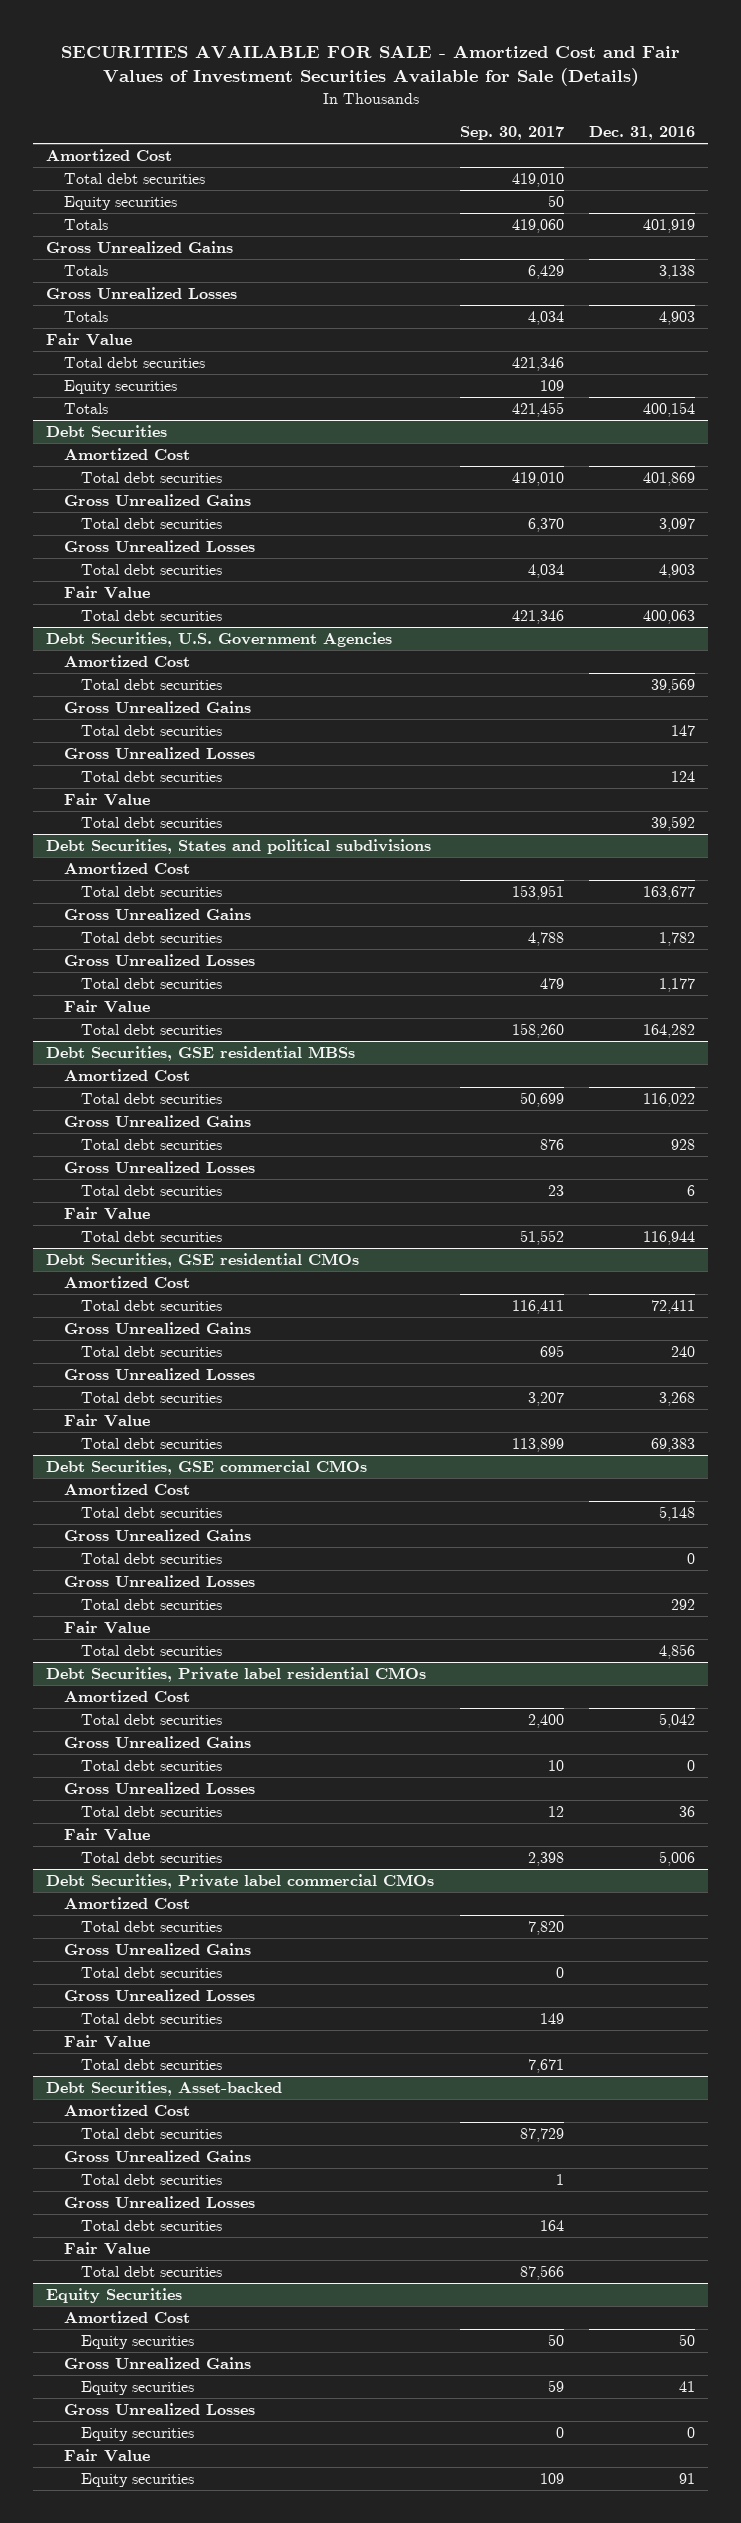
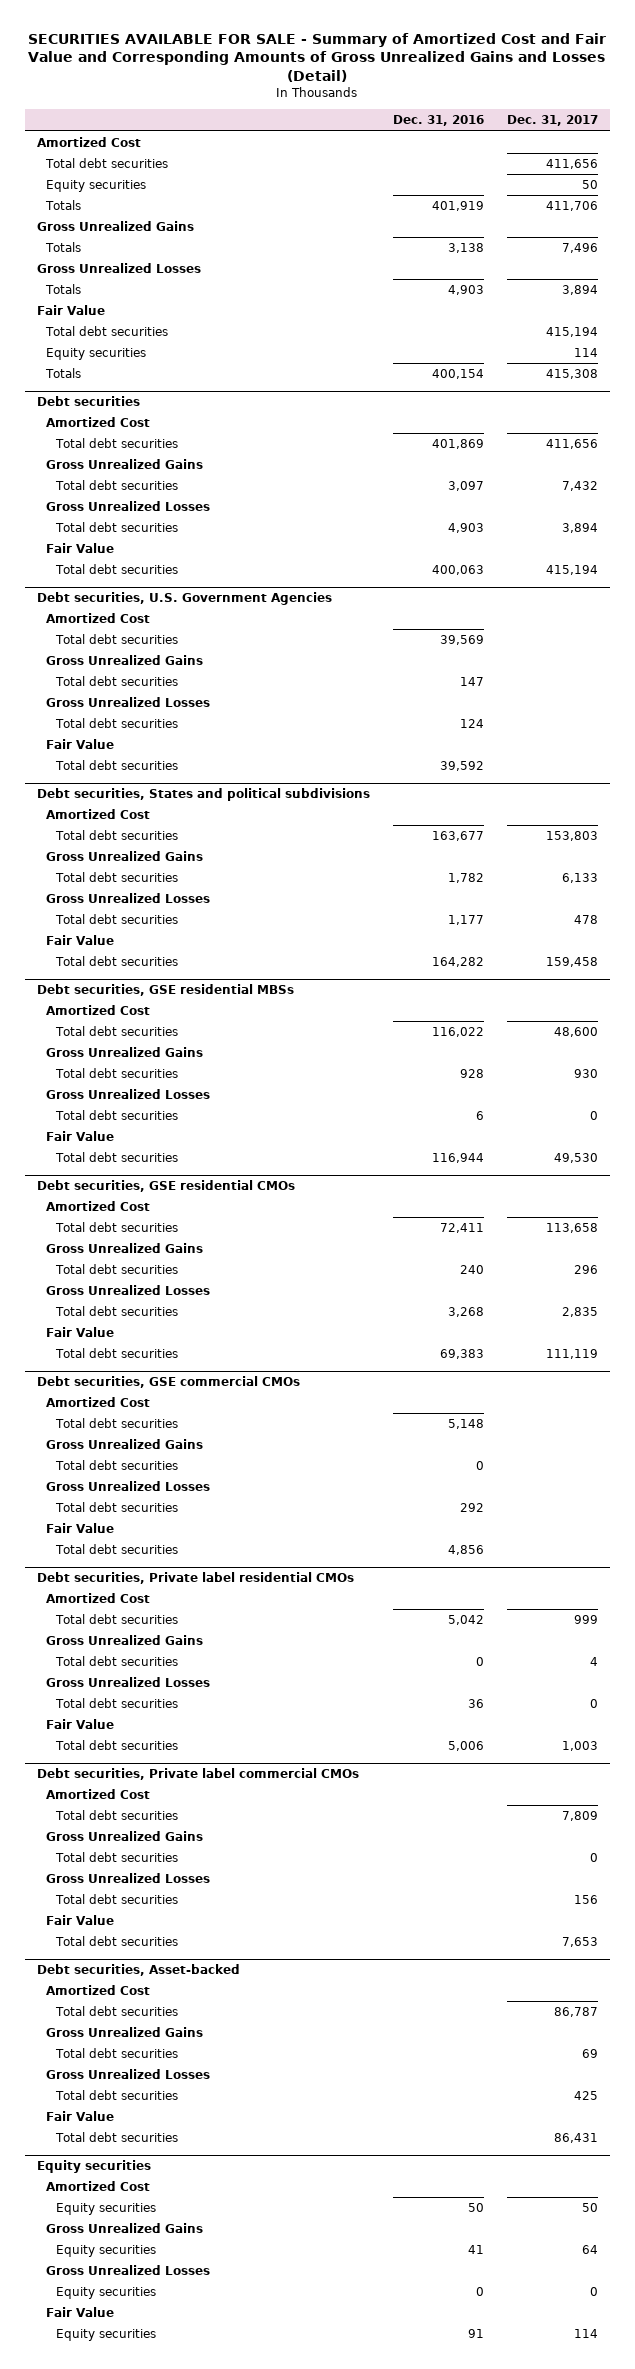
[60,44,680,87] SECURITIES AVAILABLE FOR SALE - Amortized Cost and Fair Values of Investment Securities Available for Sale (Details) -> [28,32,607,83] SECURITIES AVAILABLE FOR SALE - Summary of Amortized Cost and Fair Value and Corresponding Amounts of Gross Unrealized Gains and Losses (Detail)
[459,125,564,140] Sep. 30, 2017 -> none
none -> [507,115,599,127] Dec. 31, 2017
[46,425,168,438] Debt Securities -> [36,396,140,407] Debt securities
[46,632,393,648] Debt Securities, U.S. Government Agencies -> [36,592,332,606] Debt securities, U.S. Government Agencies
[46,839,432,855] Debt Securities, States and political subdivisions -> [36,788,370,802] Debt securities, States and political subdivisions
[46,1046,356,1062] Debt Securities, GSE residential MBSs -> [36,984,294,997] Debt securities, GSE residential MBSs
[46,1253,360,1269] Debt Securities, GSE residential CMOs -> [36,1180,295,1193] Debt securities, GSE residential CMOs
[46,1460,368,1476] Debt Securities, GSE commercial CMOs -> [36,1376,300,1389] Debt securities, GSE commercial CMOs
[46,1667,427,1683] Debt Securities, Private label residential CMOs -> [36,1572,354,1585] Debt securities, Private label residential CMOs
[46,1874,435,1890] Debt Securities, Private label commercial CMOs -> [36,1768,359,1781] Debt securities, Private label commercial CMOs
[46,2081,283,2097] Debt Securities, Asset-backed -> [36,1964,240,1977] Debt securities, Asset-backed
[46,2288,183,2304] Equity Securities -> [36,2160,151,2174] Equity securities

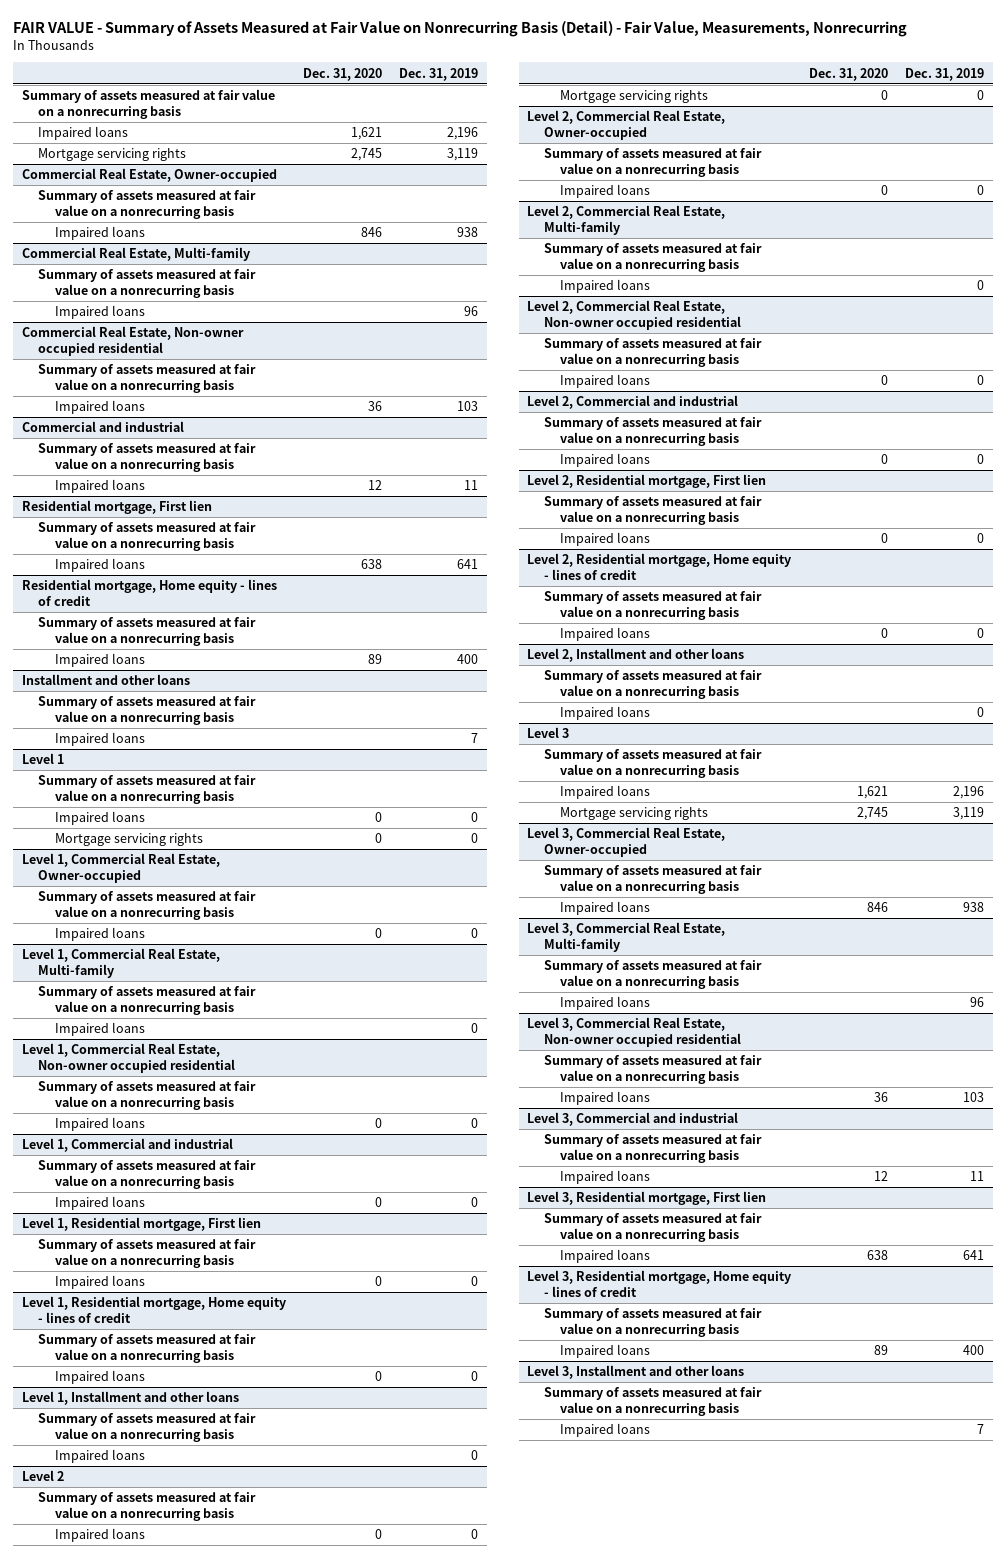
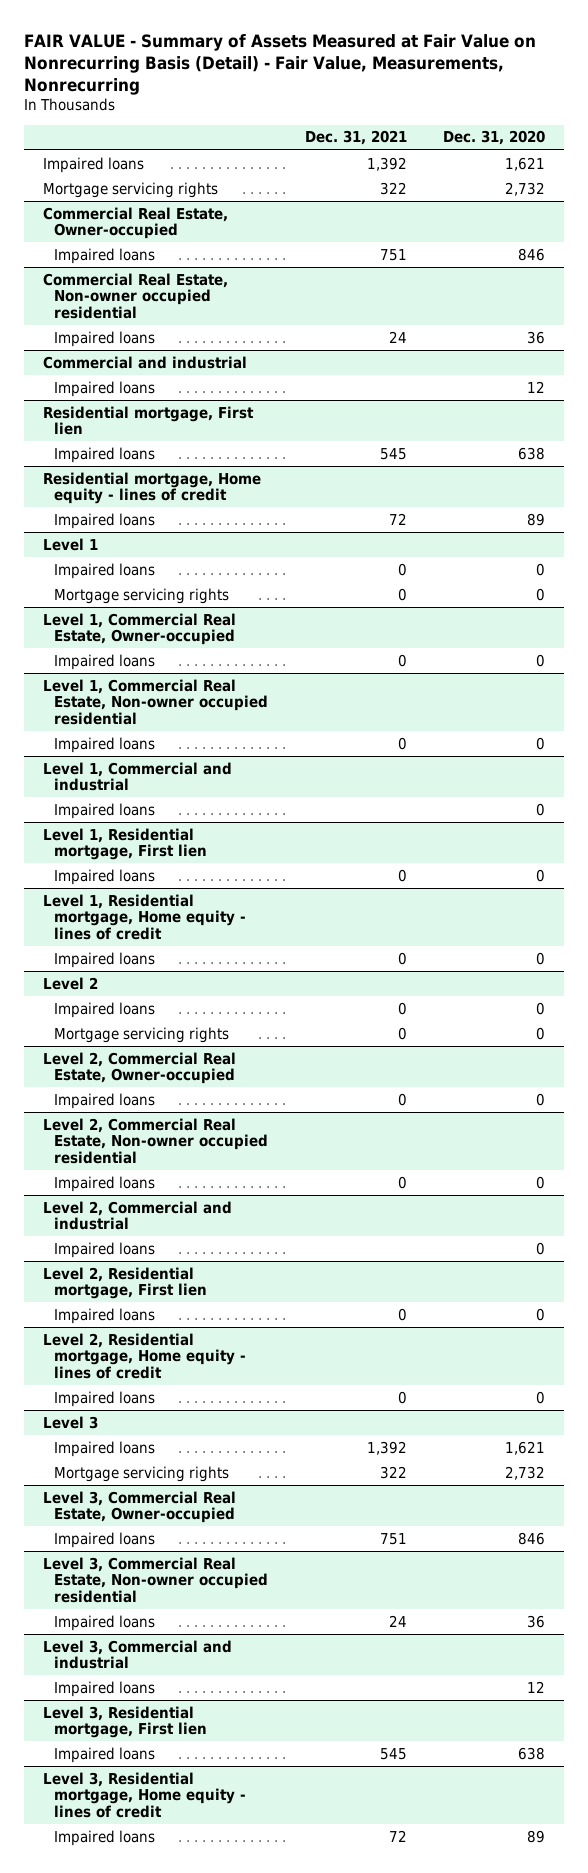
[399,67,479,81] Dec. 31, 2019 -> none
none -> [304,130,407,146] Dec. 31, 2021
[21,89,275,120] Summary of assets measured at fair value on a nonrecurring basis -> none
[351,148,383,162] 2,745 -> [505,181,546,196] 2,732
[38,190,257,220] Summary of assets measured at fair value on a nonrecurring basis -> none
[21,247,250,262] Commercial Real Estate, Multi-family -> none
[38,269,257,299] Summary of assets measured at fair value on a nonrecurring basis -> none
[54,305,145,320] Impaired loans -> none
[38,364,257,394] Summary of assets measured at fair value on a nonrecurring basis -> none
[38,443,257,473] Summary of assets measured at fair value on a nonrecurring basis -> none
[38,522,257,552] Summary of assets measured at fair value on a nonrecurring basis -> none
[38,617,257,647] Summary of assets measured at fair value on a nonrecurring basis -> none
[21,674,190,686] Installment and other loans -> none
[38,696,257,726] Summary of assets measured at fair value on a nonrecurring basis -> none
[54,732,145,747] Impaired loans -> none
[38,775,257,805] Summary of assets measured at fair value on a nonrecurring basis -> none
[38,891,257,921] Summary of assets measured at fair value on a nonrecurring basis -> none
[21,948,220,979] Level 1, Commercial Real Estate, Multi-family -> none
[38,986,257,1016] Summary of assets measured at fair value on a nonrecurring basis -> none
[54,1022,145,1037] Impaired loans -> none
[38,1081,257,1111] Summary of assets measured at fair value on a nonrecurring basis -> none
[38,1160,257,1190] Summary of assets measured at fair value on a nonrecurring basis -> none
[38,1239,257,1269] Summary of assets measured at fair value on a nonrecurring basis -> none
[38,1334,257,1364] Summary of assets measured at fair value on a nonrecurring basis -> none
[21,1391,239,1406] Level 1, Installment and other loans -> none
[38,1413,257,1443] Summary of assets measured at fair value on a nonrecurring basis -> none
[54,1449,145,1464] Impaired loans -> none
[38,1492,257,1522] Summary of assets measured at fair value on a nonrecurring basis -> none
[543,148,762,178] Summary of assets measured at fair value on a nonrecurring basis -> none
[527,205,726,236] Level 2, Commercial Real Estate, Multi-family -> none
[543,243,762,273] Summary of assets measured at fair value on a nonrecurring basis -> none
[560,279,651,294] Impaired loans -> none
[543,338,762,368] Summary of assets measured at fair value on a nonrecurring basis -> none
[543,417,762,447] Summary of assets measured at fair value on a nonrecurring basis -> none
[543,496,762,526] Summary of assets measured at fair value on a nonrecurring basis -> none
[543,591,762,621] Summary of assets measured at fair value on a nonrecurring basis -> none
[527,648,745,663] Level 2, Installment and other loans -> none
[543,670,762,700] Summary of assets measured at fair value on a nonrecurring basis -> none
[560,706,651,721] Impaired loans -> none
[543,749,762,779] Summary of assets measured at fair value on a nonrecurring basis -> none
[856,807,888,821] 2,745 -> [505,1465,546,1480] 2,732
[543,865,762,895] Summary of assets measured at fair value on a nonrecurring basis -> none
[527,922,726,953] Level 3, Commercial Real Estate, Multi-family -> none
[543,960,762,990] Summary of assets measured at fair value on a nonrecurring basis -> none
[560,996,651,1011] Impaired loans -> none
[543,1055,762,1085] Summary of assets measured at fair value on a nonrecurring basis -> none
[543,1134,762,1164] Summary of assets measured at fair value on a nonrecurring basis -> none
[543,1213,762,1243] Summary of assets measured at fair value on a nonrecurring basis -> none
[543,1308,762,1338] Summary of assets measured at fair value on a nonrecurring basis -> none
[527,1365,745,1380] Level 3, Installment and other loans -> none
[543,1387,762,1417] Summary of assets measured at fair value on a nonrecurring basis -> none
[560,1423,651,1438] Impaired loans -> none

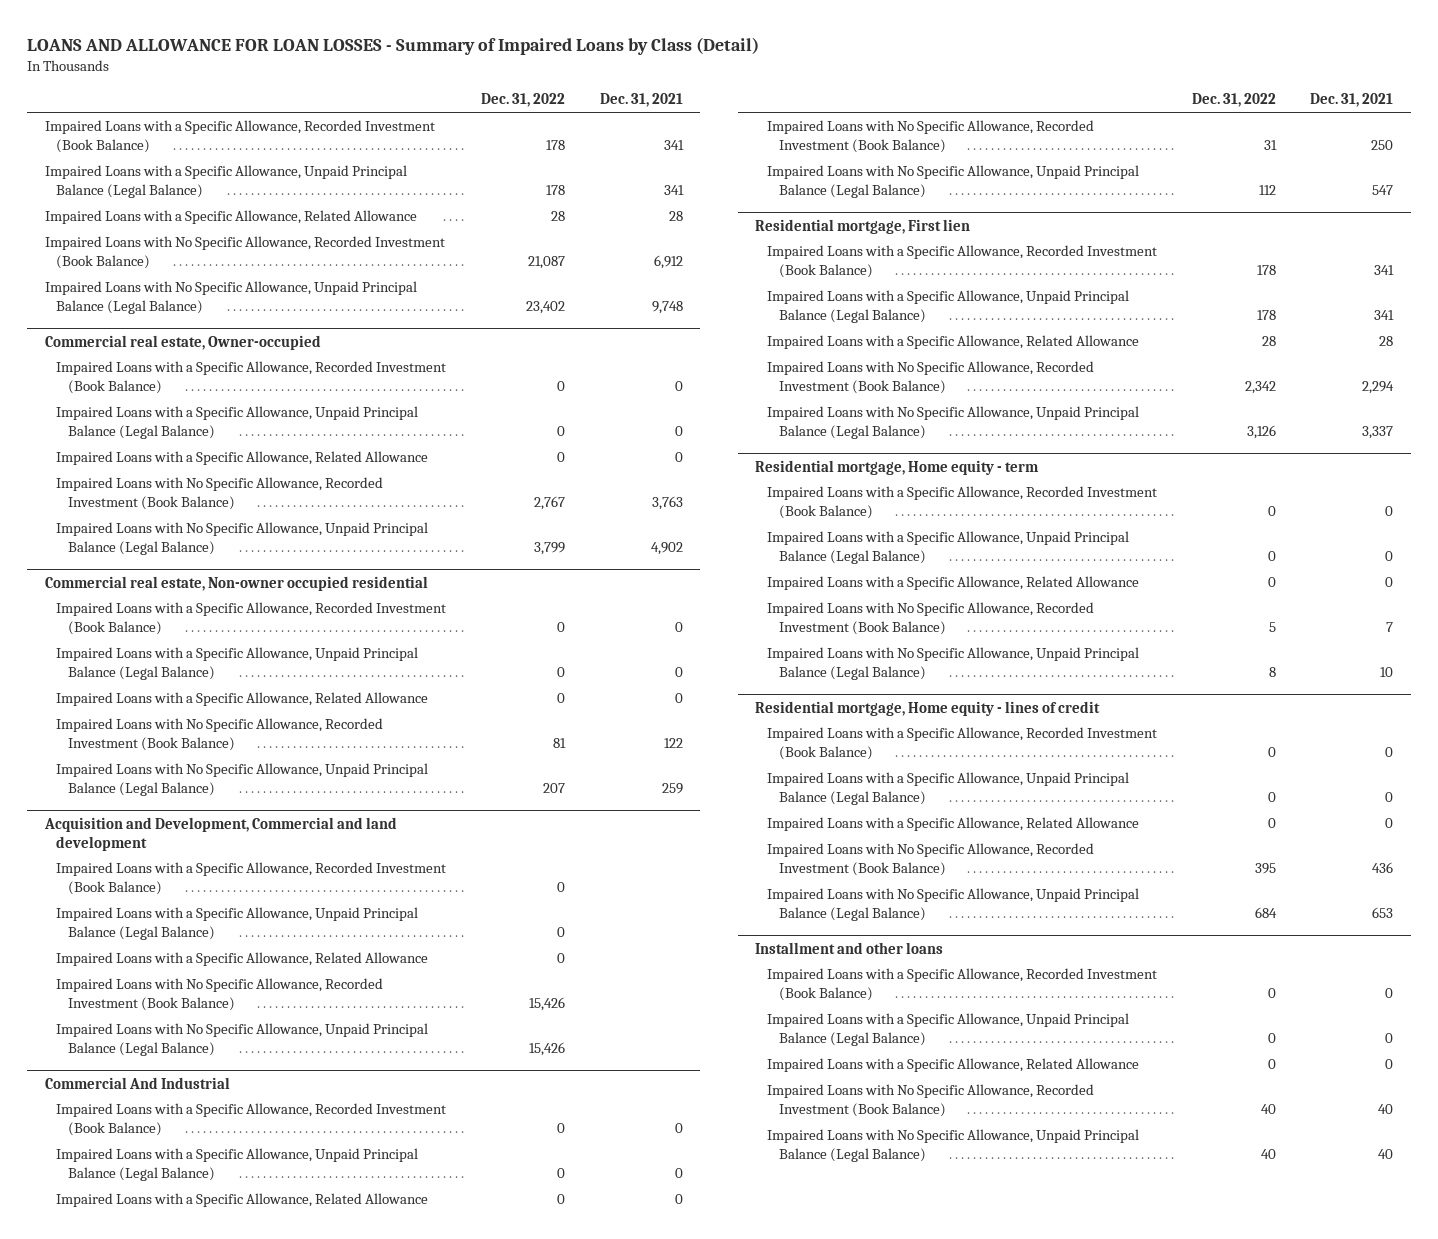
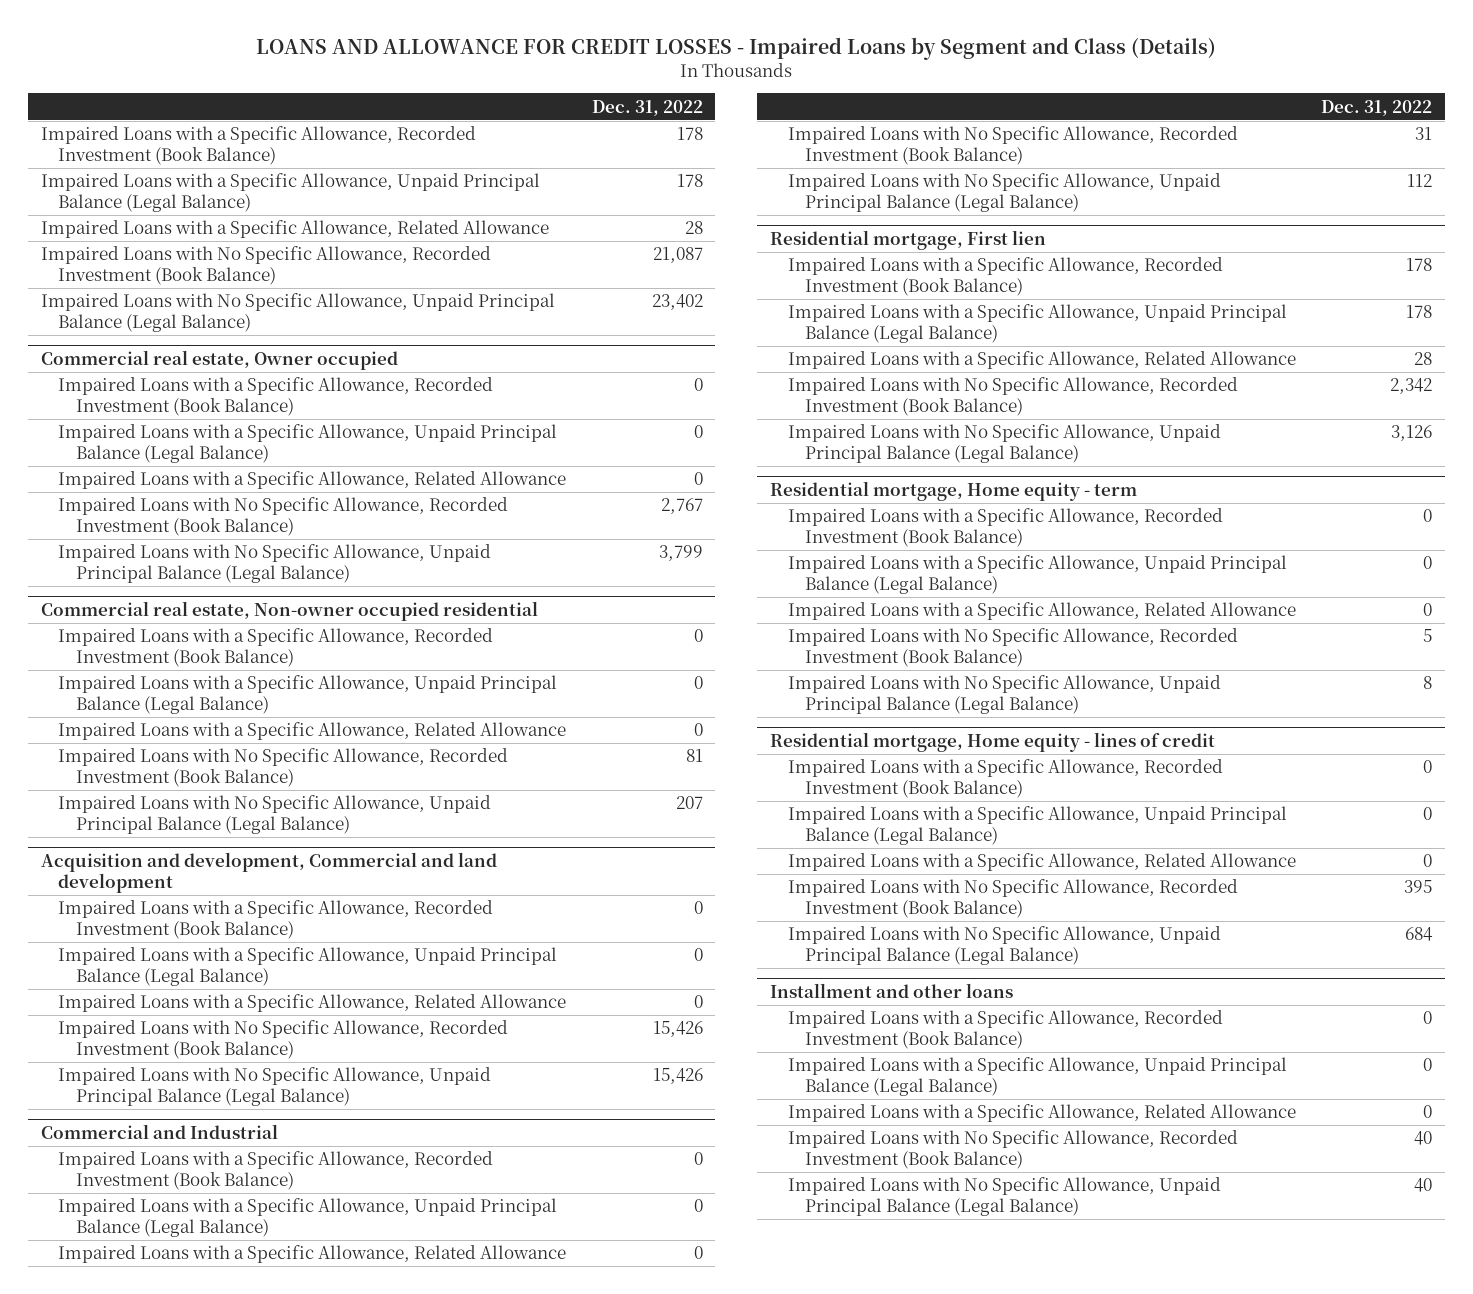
[27,36,760,55] LOANS AND ALLOWANCE FOR LOAN LOSSES - Summary of Impaired Loans by Class (Detail) -> [256,36,1217,60] LOANS AND ALLOWANCE FOR CREDIT LOSSES - Impaired Loans by Segment and Class (Details)
[599,93,683,108] Dec. 31, 2021 -> none
[44,334,321,350] Commercial real estate, Owner-occupied -> [40,349,398,370] Commercial real estate, Owner occupied
[43,816,397,851] Acquisition and Development, Commercial and land development -> [40,851,497,893] Acquisition and development, Commercial and land development
[44,1076,230,1089] Commercial And Industrial -> [40,1123,278,1139] Commercial and Industrial

